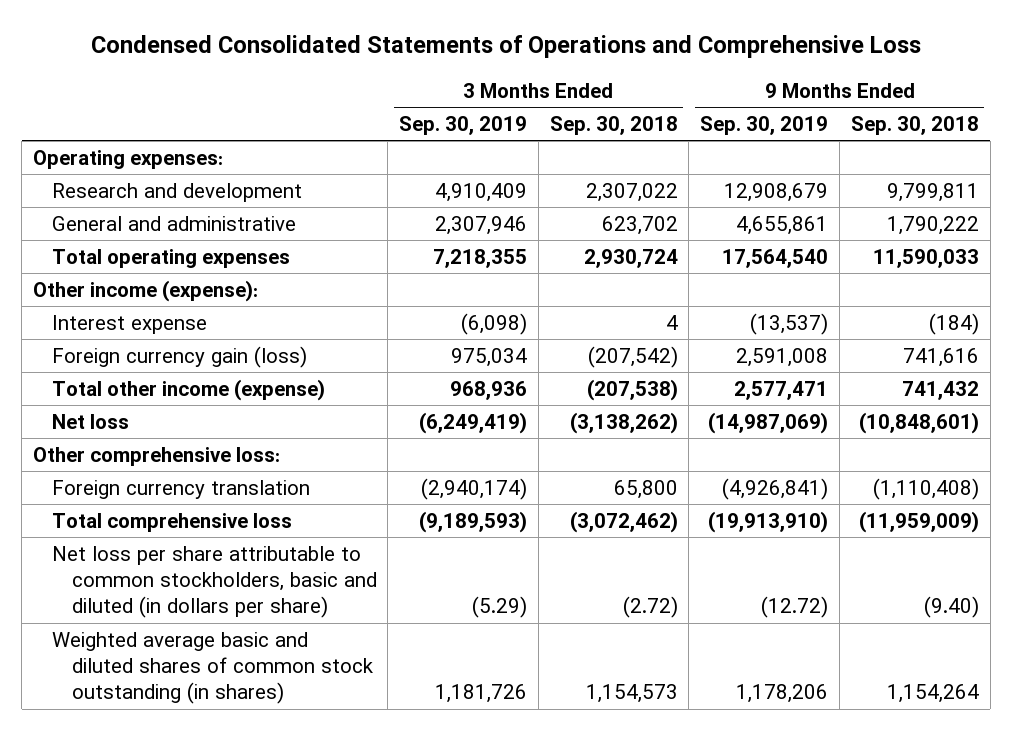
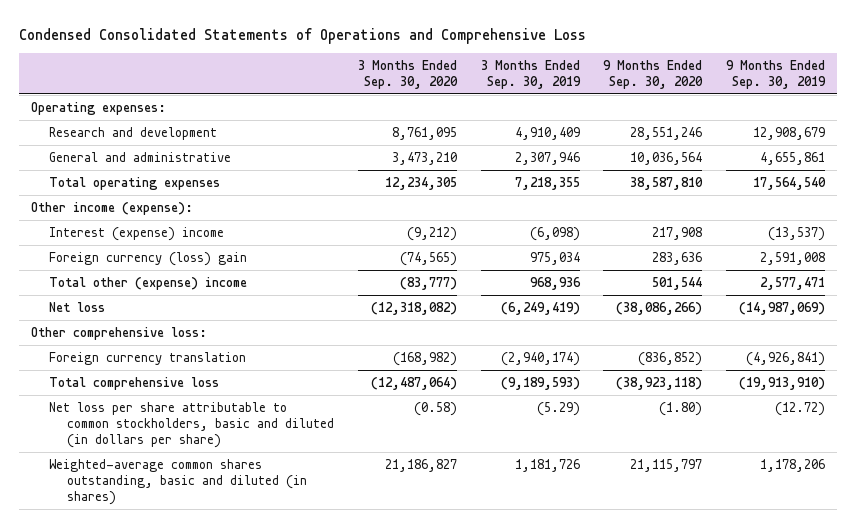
[549,115,678,135] Sep. 30, 2018 -> none
[850,115,979,135] Sep. 30, 2018 -> none
none -> [357,59,458,89] 3 Months Ended Sep. 30, 2020
none -> [603,59,704,89] 9 Months Ended Sep. 30, 2020
[52,314,208,334] Interest expense -> [49,227,225,242] Interest (expense) income
[52,345,308,368] Foreign currency gain (loss) -> [49,252,248,267] Foreign currency (loss) gain
[52,378,326,401] Total other income (expense) -> [49,277,248,291] Total other (expense) income
[52,631,373,705] Weighted average basic and diluted shares of common stock outstanding (in shares) -> [49,459,308,506] Weighted-average common shares outstanding, basic and diluted (in shares)

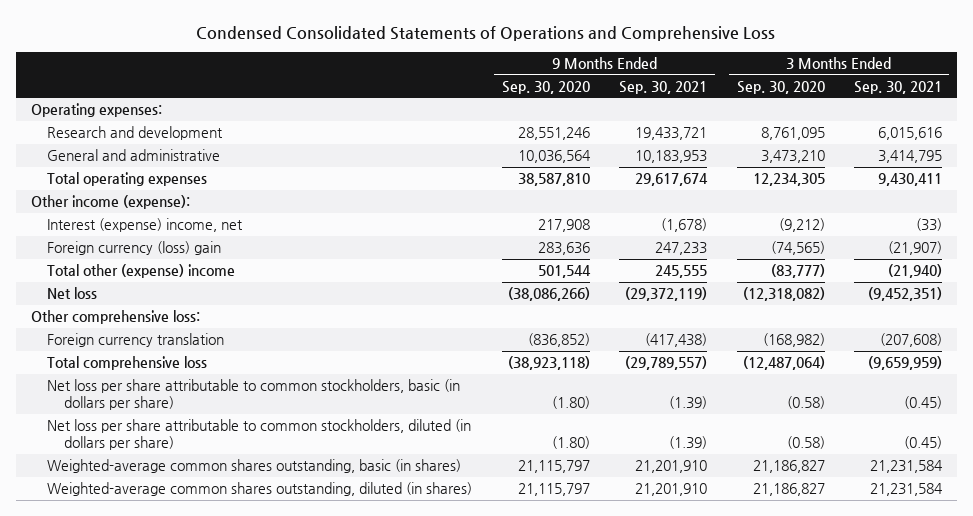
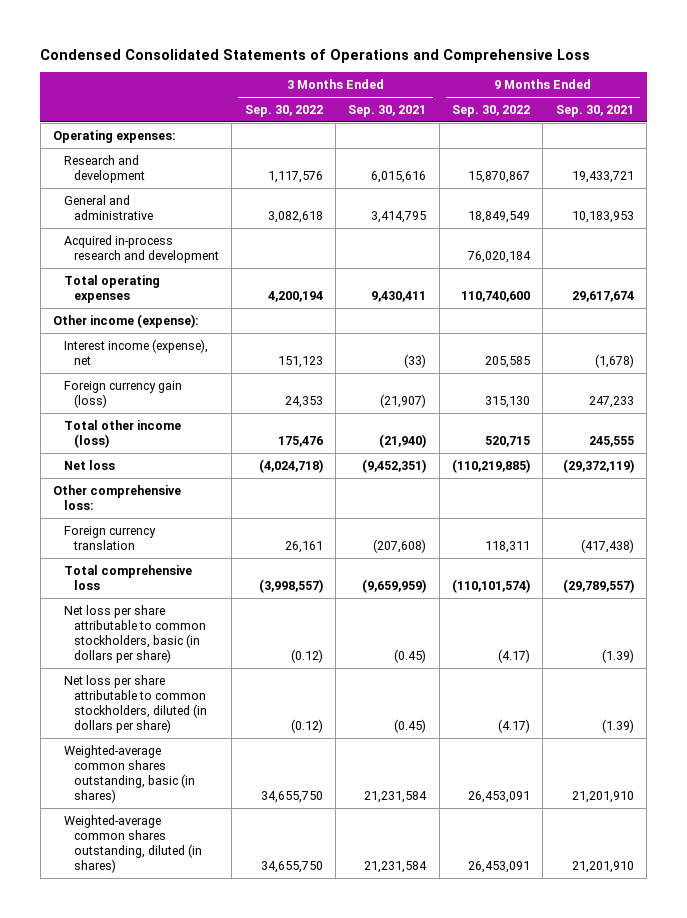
[501,80,590,94] Sep. 30, 2020 -> none
[736,80,825,94] Sep. 30, 2020 -> none
none -> [244,104,323,117] Sep. 30, 2022
none -> [452,104,531,117] Sep. 30, 2022
none -> [63,234,220,263] Acquired in-process research and development
[47,218,244,233] Interest (expense) income, net -> [63,338,208,365] Interest income (expense), net
[47,241,222,256] Foreign currency (loss) gain -> [63,380,182,408] Foreign currency gain (loss)
[47,264,236,279] Total other (expense) income -> [63,419,181,448] Total other income (loss)

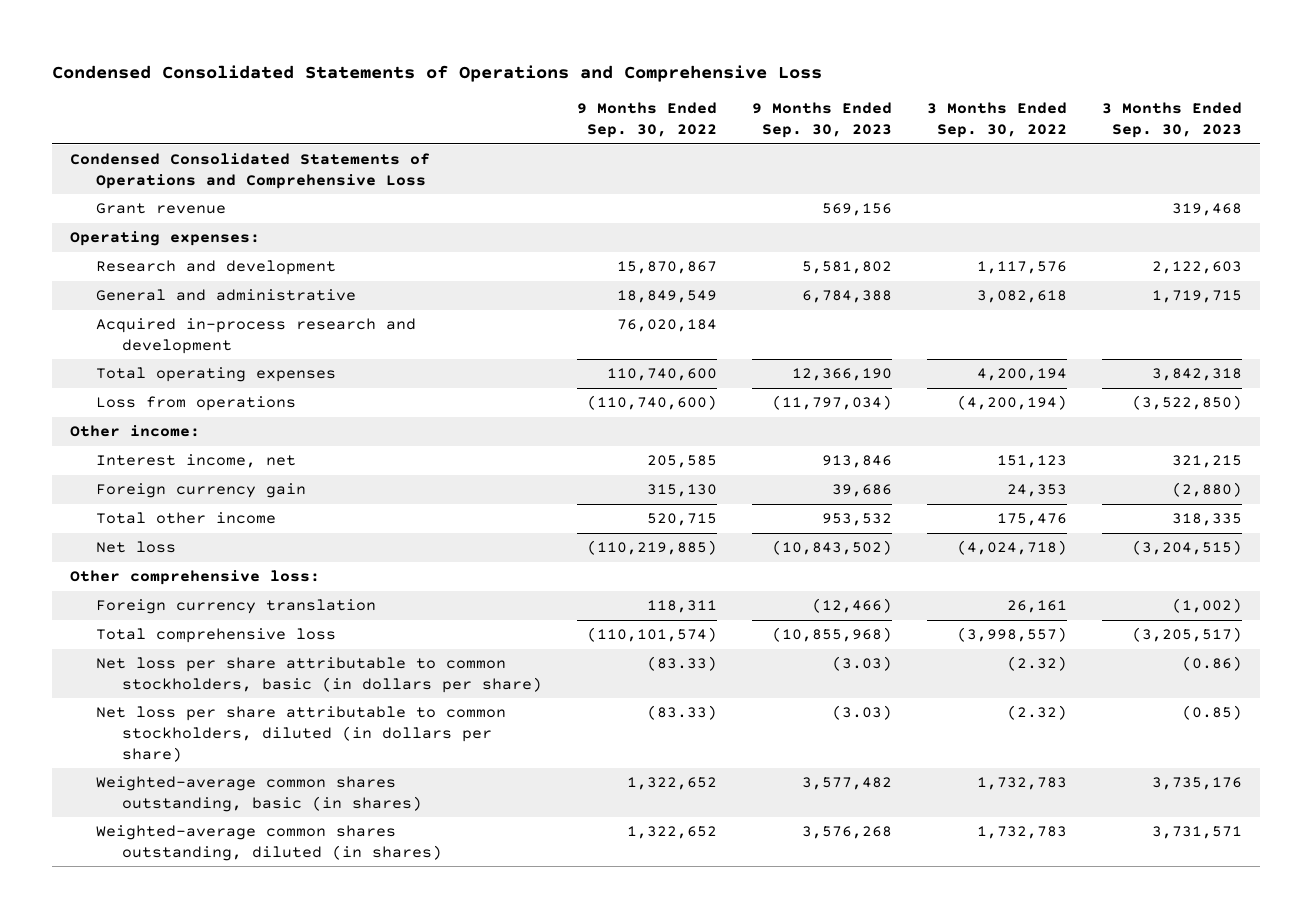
[348,104,427,117] Sep. 30, 2021 -> none
[555,104,634,117] Sep. 30, 2021 -> none
none -> [751,102,892,139] 9 Months Ended Sep. 30, 2023
none -> [1102,102,1243,139] 3 Months Ended Sep. 30, 2023
none -> [69,153,430,189] Condensed Consolidated Statements of Operations and Comprehensive Loss
none -> [95,203,226,215] Grant revenue
none -> [95,396,296,412] Loss from operations
[53,313,200,328] Other income (expense): -> [69,425,200,438] Other income:
[63,338,208,365] Interest income (expense), net -> [95,454,296,469] Interest income, net
[63,380,182,408] Foreign currency gain (loss) -> [95,483,306,499] Foreign currency gain
[63,419,181,448] Total other income (loss) -> [95,512,276,525] Total other income
[290,648,323,663] (0.12) -> [1007,656,1068,672] (2.32)
[498,648,531,663] (4.17) -> [646,656,717,672] (83.33)
[290,718,323,733] (0.12) -> [1007,705,1068,721] (2.32)
[498,718,531,733] (4.17) -> [646,705,717,721] (83.33)
[260,790,323,803] 34,655,750 -> [977,777,1068,791] 1,732,783
[468,790,531,803] 26,453,091 -> [626,777,717,791] 1,322,652
[260,860,323,873] 34,655,750 -> [977,826,1068,840] 1,732,783
[468,860,531,873] 26,453,091 -> [626,826,717,840] 1,322,652

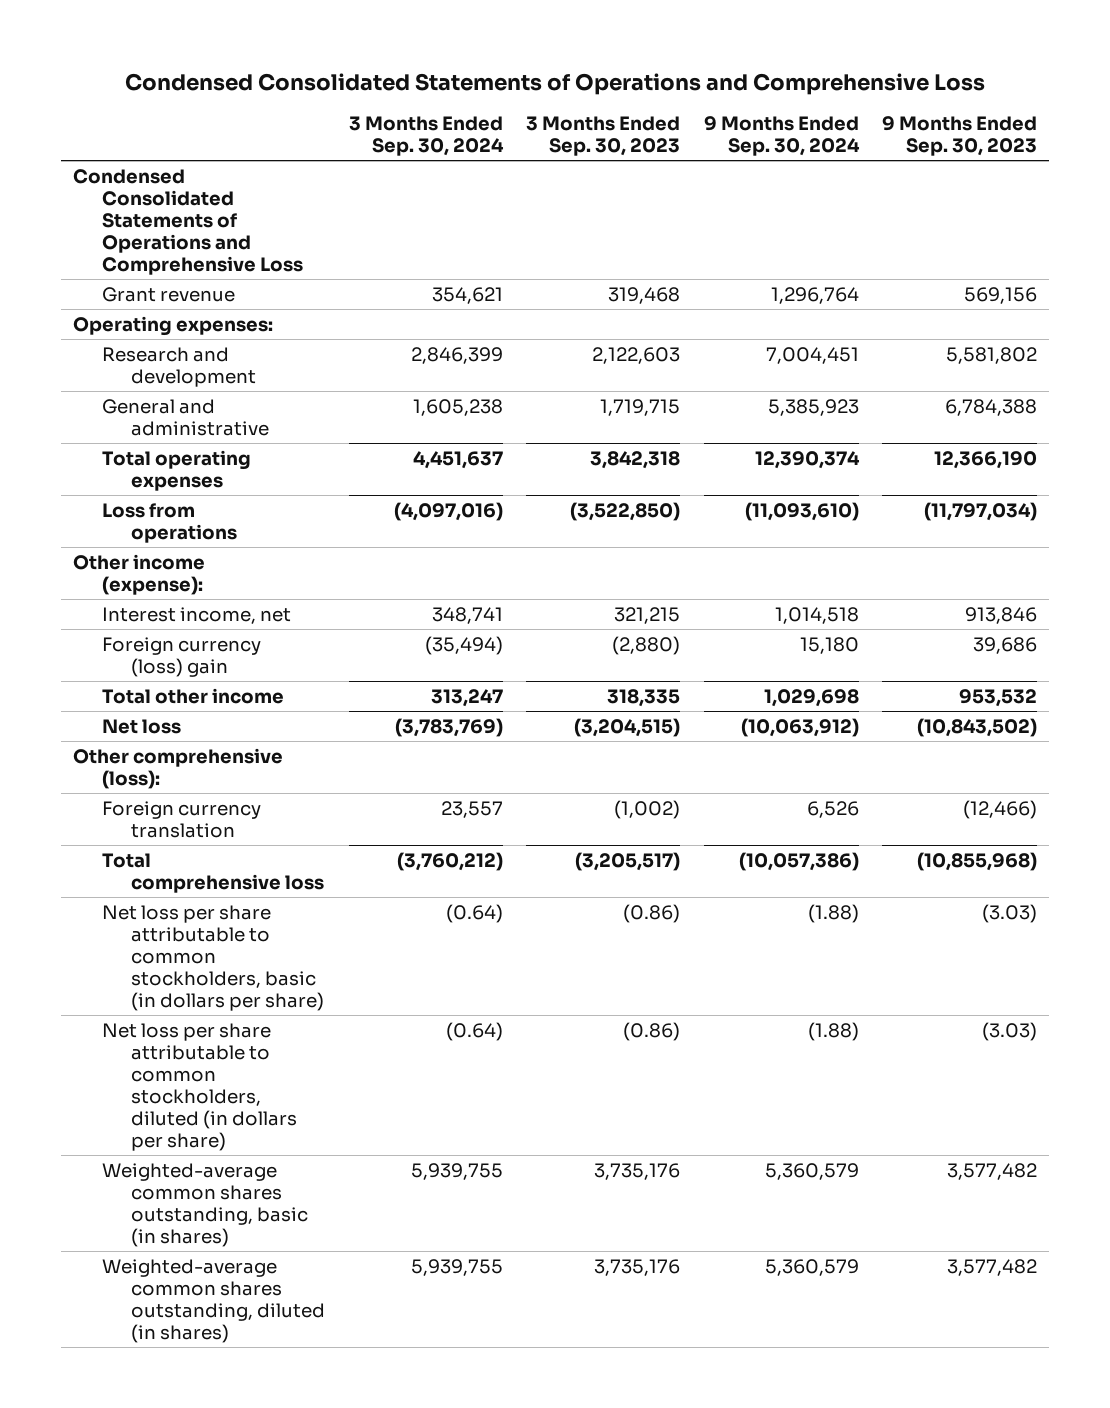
[576,102,717,139] 9 Months Ended Sep. 30, 2022 -> none
[927,102,1068,139] 3 Months Ended Sep. 30, 2022 -> none
none -> [348,116,504,157] 3 Months Ended Sep. 30, 2024
none -> [703,116,860,157] 9 Months Ended Sep. 30, 2024
[95,318,416,354] Acquired in-process research and development -> none
[69,425,200,438] Other income: -> [72,553,205,595] Other income (expense):
[95,483,306,499] Foreign currency gain -> [102,636,262,677] Foreign currency (loss) gain
[69,570,320,586] Other comprehensive loss: -> [72,747,283,789] Other comprehensive (loss):
[1182,705,1243,721] (0.85) -> [623,1021,681,1041] (0.86)
[801,826,892,840] 3,576,268 -> [947,1258,1038,1276] 3,577,482
[1152,826,1243,840] 3,731,571 -> [594,1258,681,1276] 3,735,176

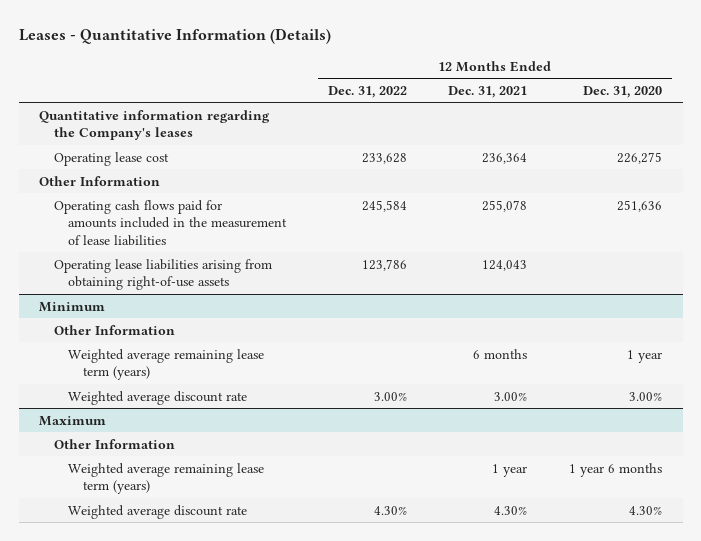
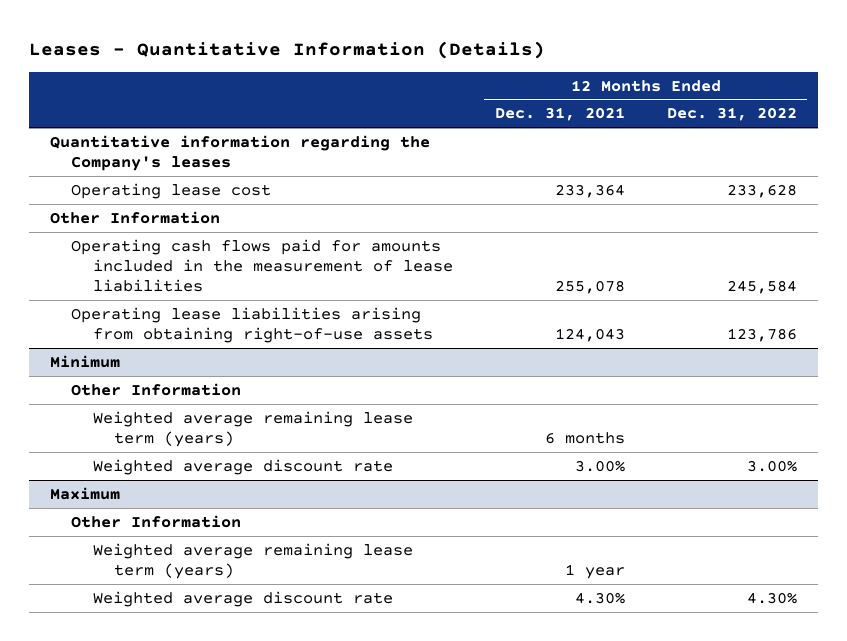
[582,85,662,98] Dec. 31, 2020 -> none
[482,152,528,164] 236,364 -> [554,183,625,198] 233,364

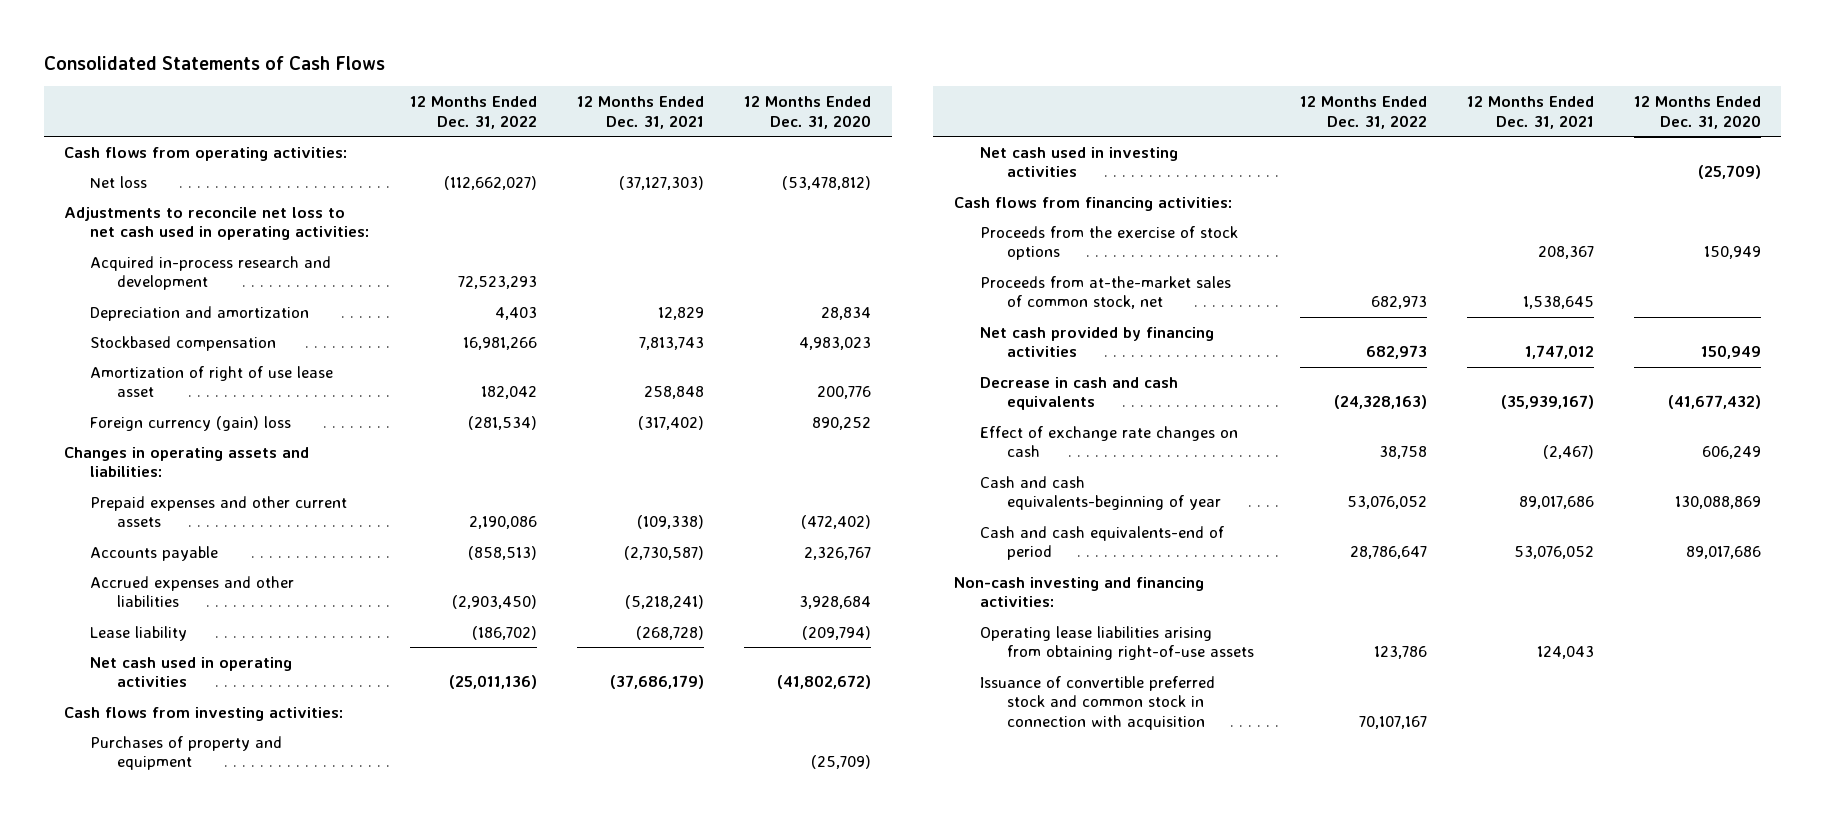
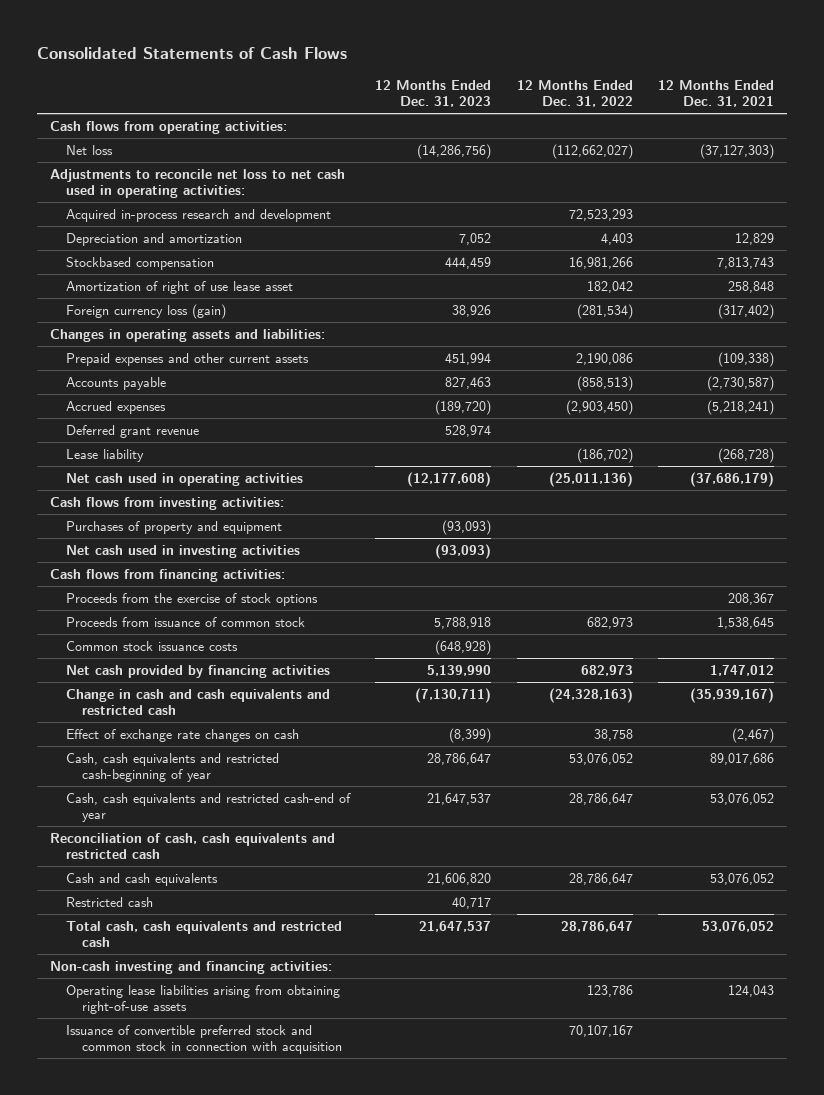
[744,96,872,129] 12 Months Ended Dec. 31, 2020 -> none
none -> [375,79,492,108] 12 Months Ended Dec. 31, 2023
[90,415,292,431] Foreign currency (gain) loss -> [65,303,226,319] Foreign currency loss (gain)
[90,575,295,608] Accrued expenses and other liabilities -> [65,400,166,414] Accrued expenses
none -> [65,424,199,438] Deferred grant revenue
[980,275,1232,310] Proceeds from at-the-market sales of common stock, net -> [65,616,305,627] Proceeds from issuance of common stock
none -> [65,640,238,651] Common stock issuance costs
[980,376,1179,411] Decrease in cash and cash equivalents -> [65,688,330,716] Change in cash and cash equivalents and restricted cash
[980,475,1221,511] Cash and cash equivalents-beginning of year -> [65,752,279,783] Cash, cash equivalents and restricted cash-beginning of year
[980,525,1225,561] Cash and cash equivalents-end of period -> [65,792,351,823] Cash, cash equivalents and restricted cash-end of year
none -> [49,832,335,860] Reconciliation of cash, cash equivalents and restricted cash
none -> [65,872,218,886] Cash and cash equivalents
none -> [65,896,153,907] Restricted cash
none -> [65,920,342,948] Total cash, cash equivalents and restricted cash

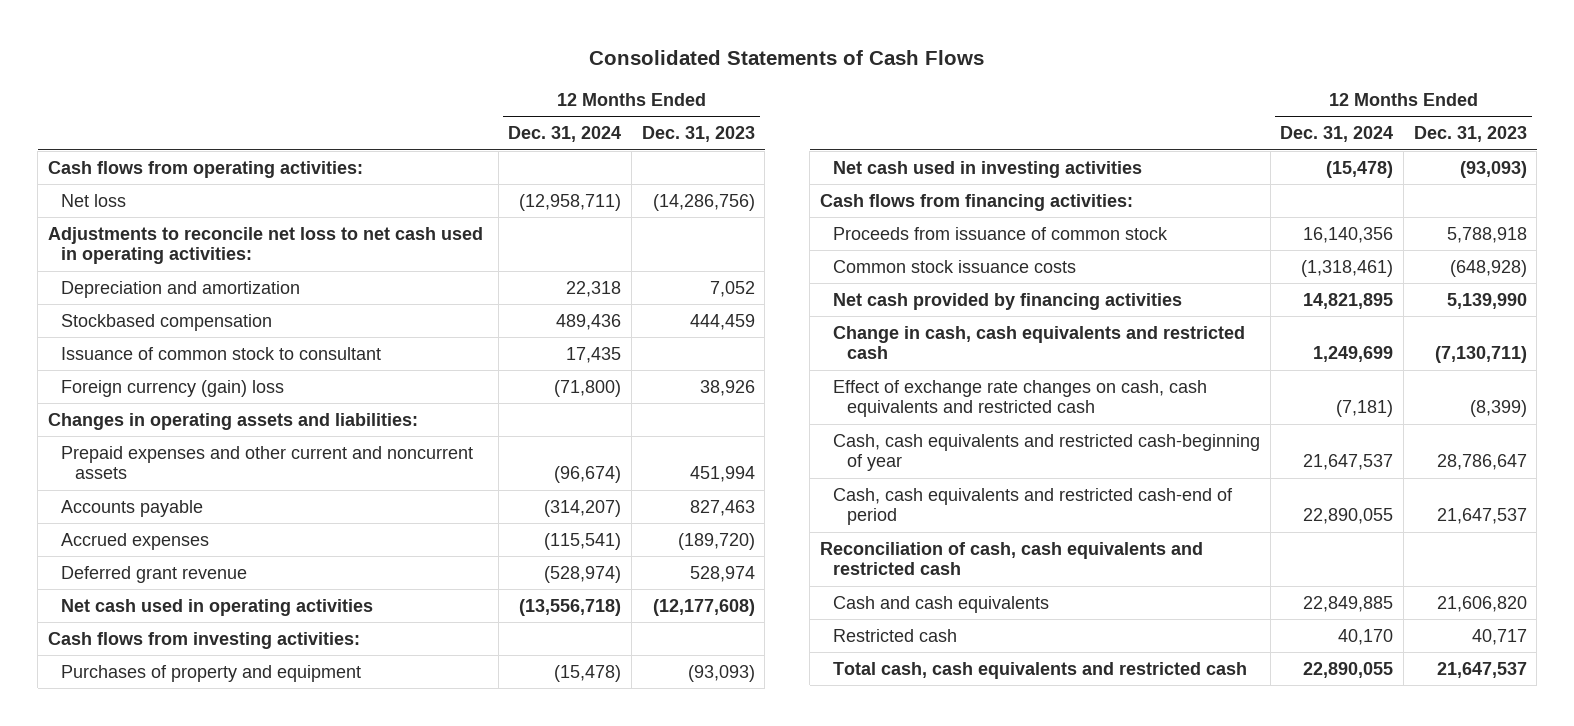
[516,79,633,108] 12 Months Ended Dec. 31, 2022 -> none
[658,79,775,108] 12 Months Ended Dec. 31, 2021 -> none
none -> [508,126,622,143] Dec. 31, 2024
[65,208,331,222] Acquired in-process research and development -> none
[65,280,293,294] Amortization of right of use lease asset -> none
none -> [61,346,382,360] Issuance of common stock to consultant
[65,303,226,319] Foreign currency loss (gain) -> [61,379,285,397] Foreign currency (gain) loss
[65,352,309,366] Prepaid expenses and other current assets -> [61,445,474,480] Prepaid expenses and other current and noncurrent assets
[65,448,144,462] Lease liability -> none
[65,592,318,606] Proceeds from the exercise of stock options -> none
[65,688,330,716] Change in cash and cash equivalents and restricted cash -> [833,325,1246,360] Change in cash, cash equivalents and restricted cash
[65,728,299,742] Effect of exchange rate changes on cash -> [833,379,1208,418] Effect of exchange rate changes on cash, cash equivalents and restricted cash
[65,792,351,823] Cash, cash equivalents and restricted cash-end of year -> [833,487,1234,526] Cash, cash equivalents and restricted cash-end of period
[49,960,332,974] Non-cash investing and financing activities: -> none
[65,984,340,1015] Operating lease liabilities arising from obtaining right-of-use assets -> none
[65,1024,343,1055] Issuance of convertible preferred stock and common stock in connection with acquisition -> none

